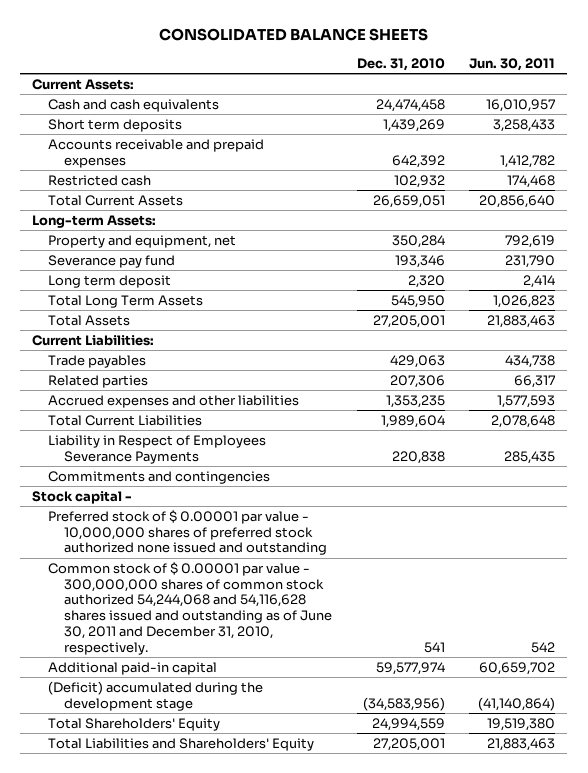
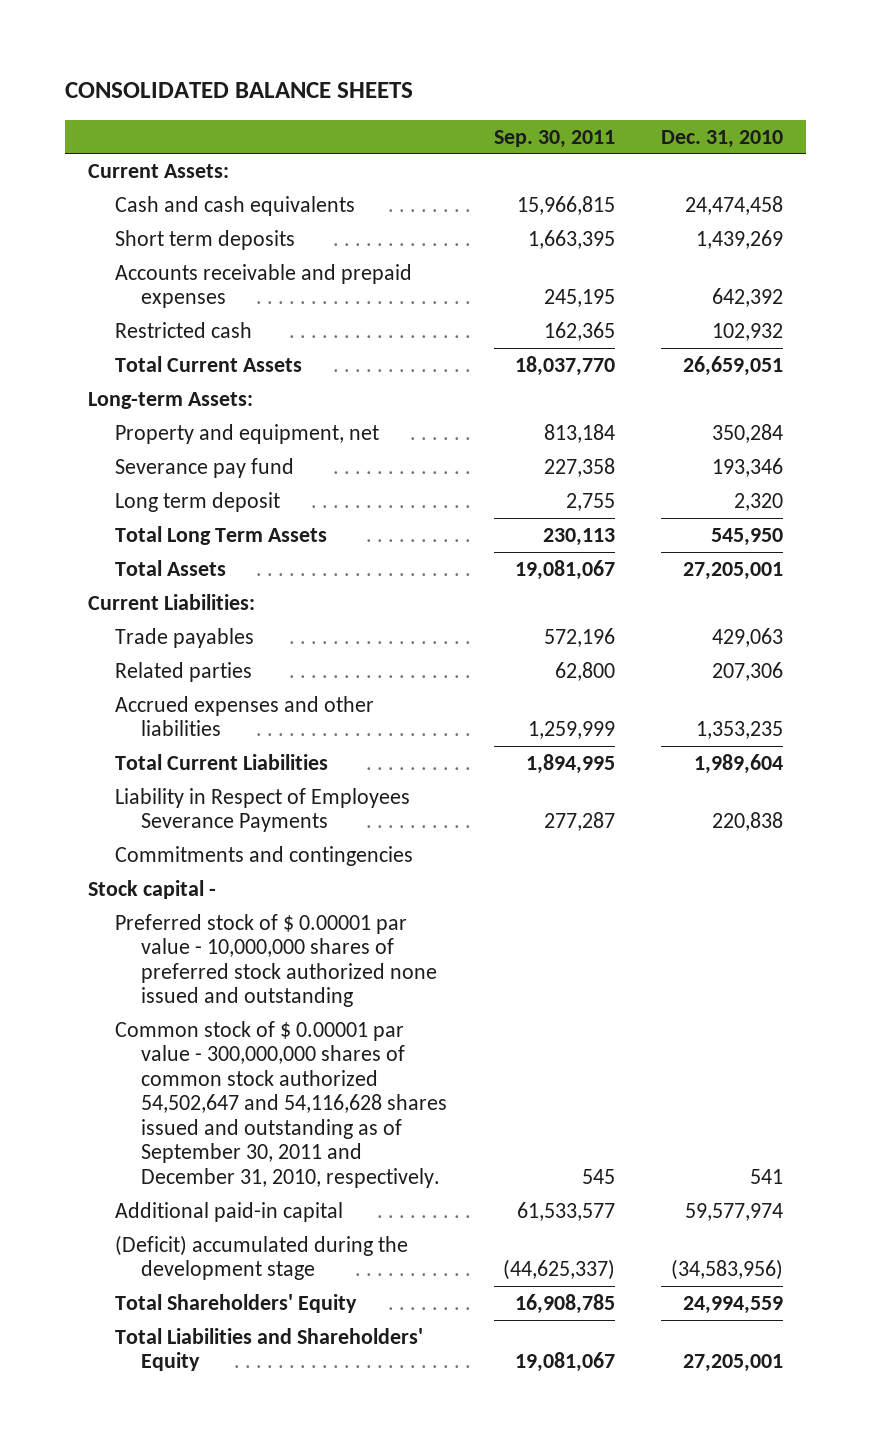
[469,57,556,71] Jun. 30, 2011 -> none
none -> [493,129,615,148] Sep. 30, 2011
[48,561,333,655] Common stock of $ 0.00001 par value - 300,000,000 shares of common stock authorized 54,244,068 and 54,116,628 shares issued and outstanding as of June 30, 2011 and December 31, 2010, respectively. -> [114,1020,448,1189] Common stock of $ 0.00001 par value - 300,000,000 shares of common stock authorized 54,502,647 and 54,116,628 shares issued and outstanding as of September 30, 2011 and December 31, 2010, respectively.

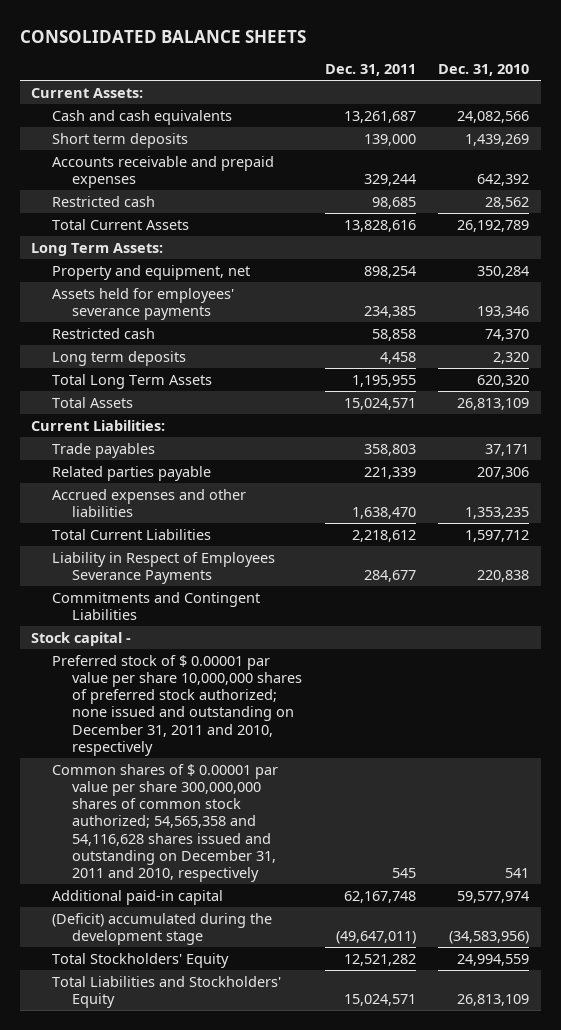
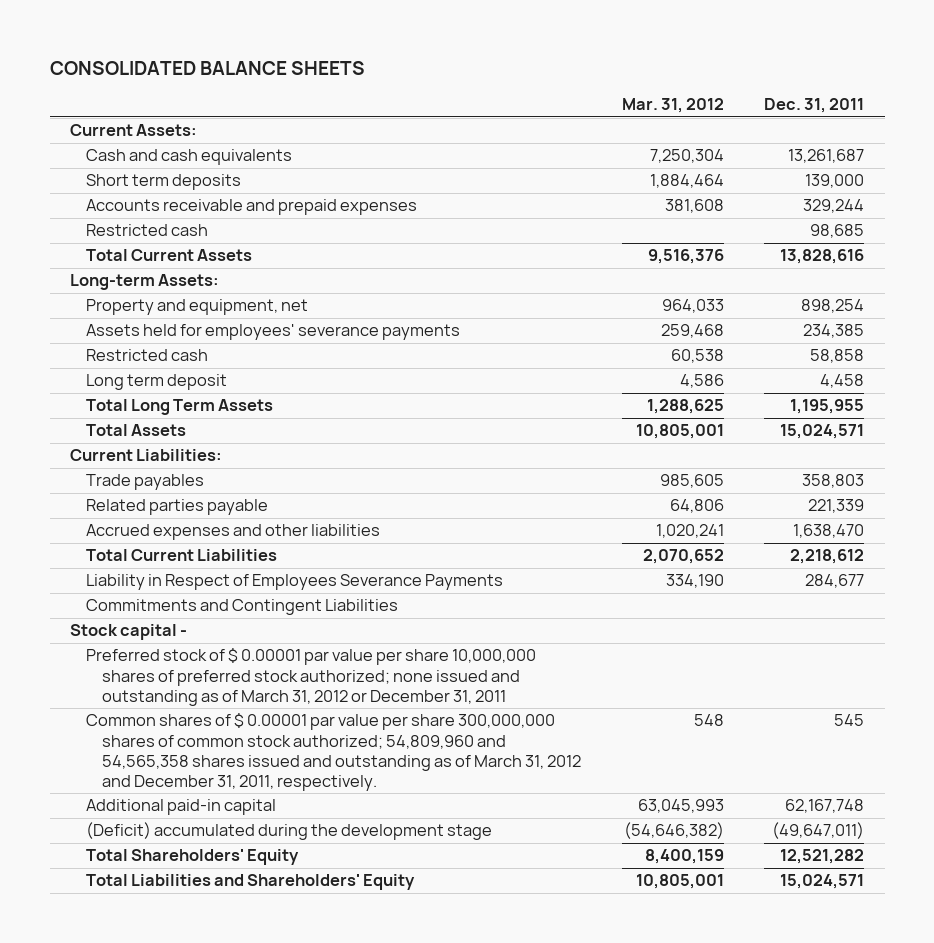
[438,63,530,76] Dec. 31, 2010 -> none
none -> [621,98,724,114] Mar. 31, 2012
[31,242,164,256] Long Term Assets: -> [69,274,219,291] Long-term Assets:
[51,350,186,366] Long term deposits -> [85,374,227,391] Long term deposit
[51,654,302,756] Preferred stock of $ 0.00001 par value per share 10,000,000 shares of preferred stock authorized; none issued and outstanding on December 31, 2011 and 2010, respectively -> [85,648,536,706] Preferred stock of $ 0.00001 par value per share 10,000,000 shares of preferred stock authorized; none issued and outstanding as of March 31, 2012 or December 31, 2011
[51,763,278,883] Common shares of $ 0.00001 par value per share 300,000,000 shares of common stock authorized; 54,565,358 and 54,116,628 shares issued and outstanding on December 31, 2011 and 2010, respectively -> [85,713,581,792] Common shares of $ 0.00001 par value per share 300,000,000 shares of common stock authorized; 54,809,960 and 54,565,358 shares issued and outstanding as of March 31, 2012 and December 31, 2011, respectively.
[51,952,229,968] Total Stockholders' Equity -> [85,849,299,866] Total Shareholders' Equity
[51,975,281,1008] Total Liabilities and Stockholders' Equity -> [85,874,415,891] Total Liabilities and Shareholders' Equity

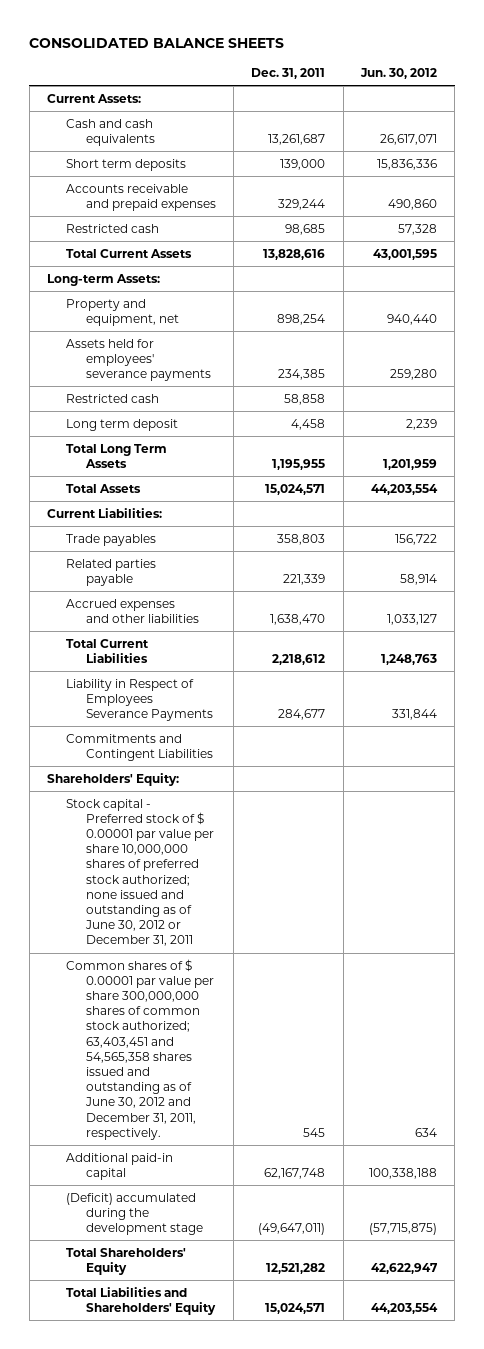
[621,98,724,114] Mar. 31, 2012 -> none
none -> [359,67,437,79] Jun. 30, 2012
[69,624,187,641] Stock capital - -> none
none -> [46,772,179,786] Shareholders' Equity:
[85,648,536,706] Preferred stock of $ 0.00001 par value per share 10,000,000 shares of preferred stock authorized; none issued and outstanding as of March 31, 2012 or December 31, 2011 -> [66,798,214,947] Stock capital - Preferred stock of $ 0.00001 par value per share 10,000,000 shares of preferred stock authorized; none issued and outstanding as of June 30, 2012 or December 31, 2011
[85,713,581,792] Common shares of $ 0.00001 par value per share 300,000,000 shares of common stock authorized; 54,809,960 and 54,565,358 shares issued and outstanding as of March 31, 2012 and December 31, 2011, respectively. -> [66,958,214,1140] Common shares of $ 0.00001 par value per share 300,000,000 shares of common stock authorized; 63,403,451 and 54,565,358 shares issued and outstanding as of June 30, 2012 and December 31, 2011, respectively.

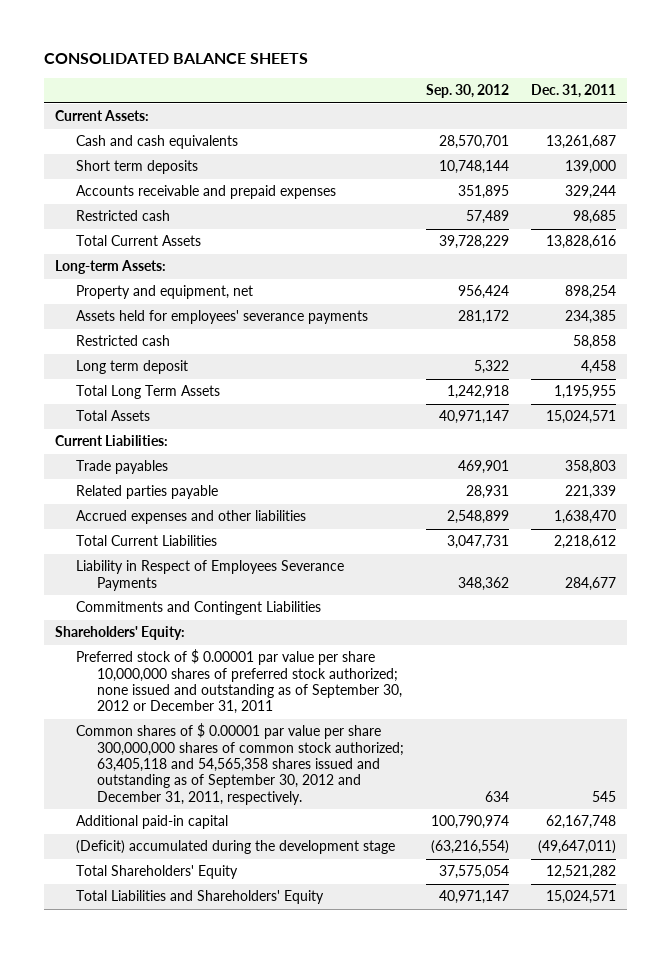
[359,67,437,79] Jun. 30, 2012 -> none
none -> [426,83,510,98] Sep. 30, 2012
[66,798,214,947] Stock capital - Preferred stock of $ 0.00001 par value per share 10,000,000 shares of preferred stock authorized; none issued and outstanding as of June 30, 2012 or December 31, 2011 -> [75,649,403,715] Preferred stock of $ 0.00001 par value per share 10,000,000 shares of preferred stock authorized; none issued and outstanding as of September 30, 2012 or December 31, 2011
[66,958,214,1140] Common shares of $ 0.00001 par value per share 300,000,000 shares of common stock authorized; 63,403,451 and 54,565,358 shares issued and outstanding as of June 30, 2012 and December 31, 2011, respectively. -> [75,723,405,805] Common shares of $ 0.00001 par value per share 300,000,000 shares of common stock authorized; 63,405,118 and 54,565,358 shares issued and outstanding as of September 30, 2012 and December 31, 2011, respectively.

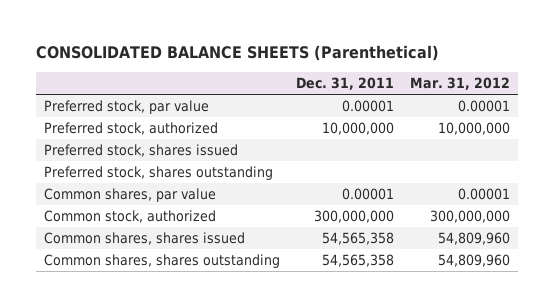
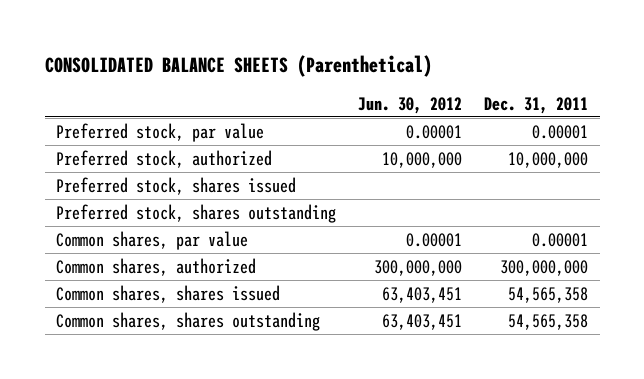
[410,77,511,91] Mar. 31, 2012 -> none
none -> [358,96,463,114] Jun. 30, 2012
[44,210,217,224] Common stock, authorized -> [55,257,256,276] Common shares, authorized

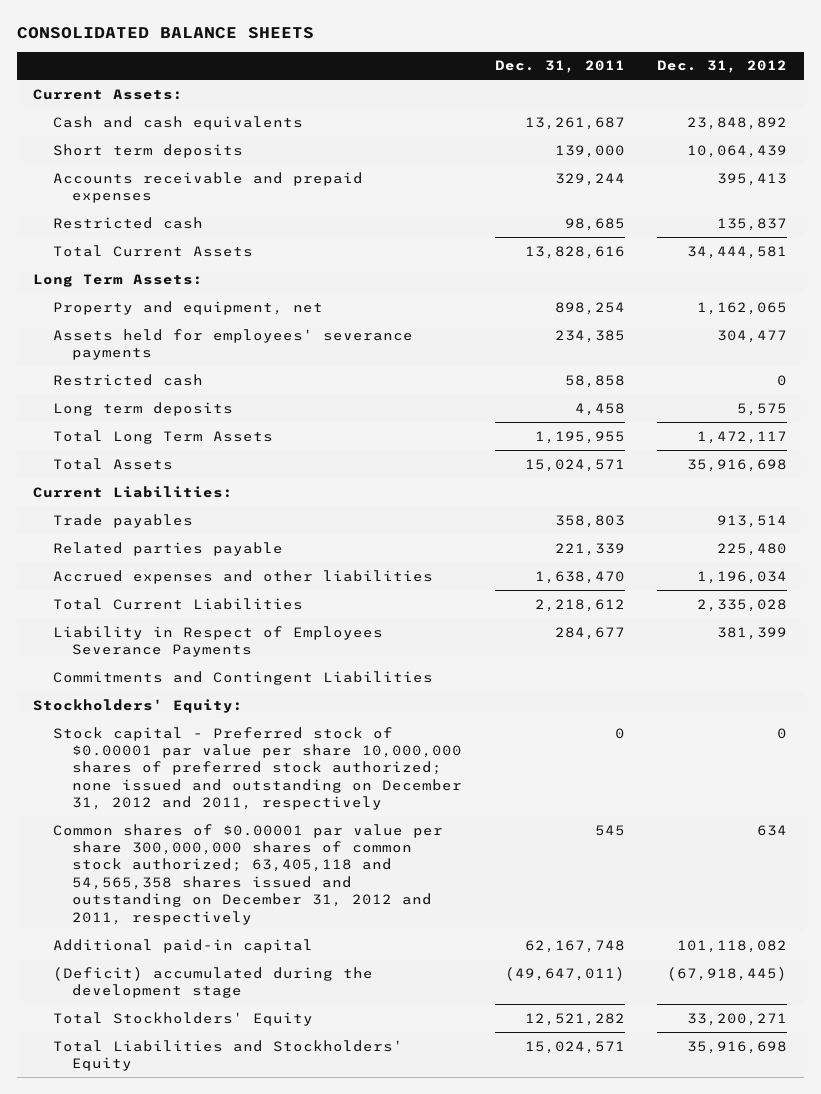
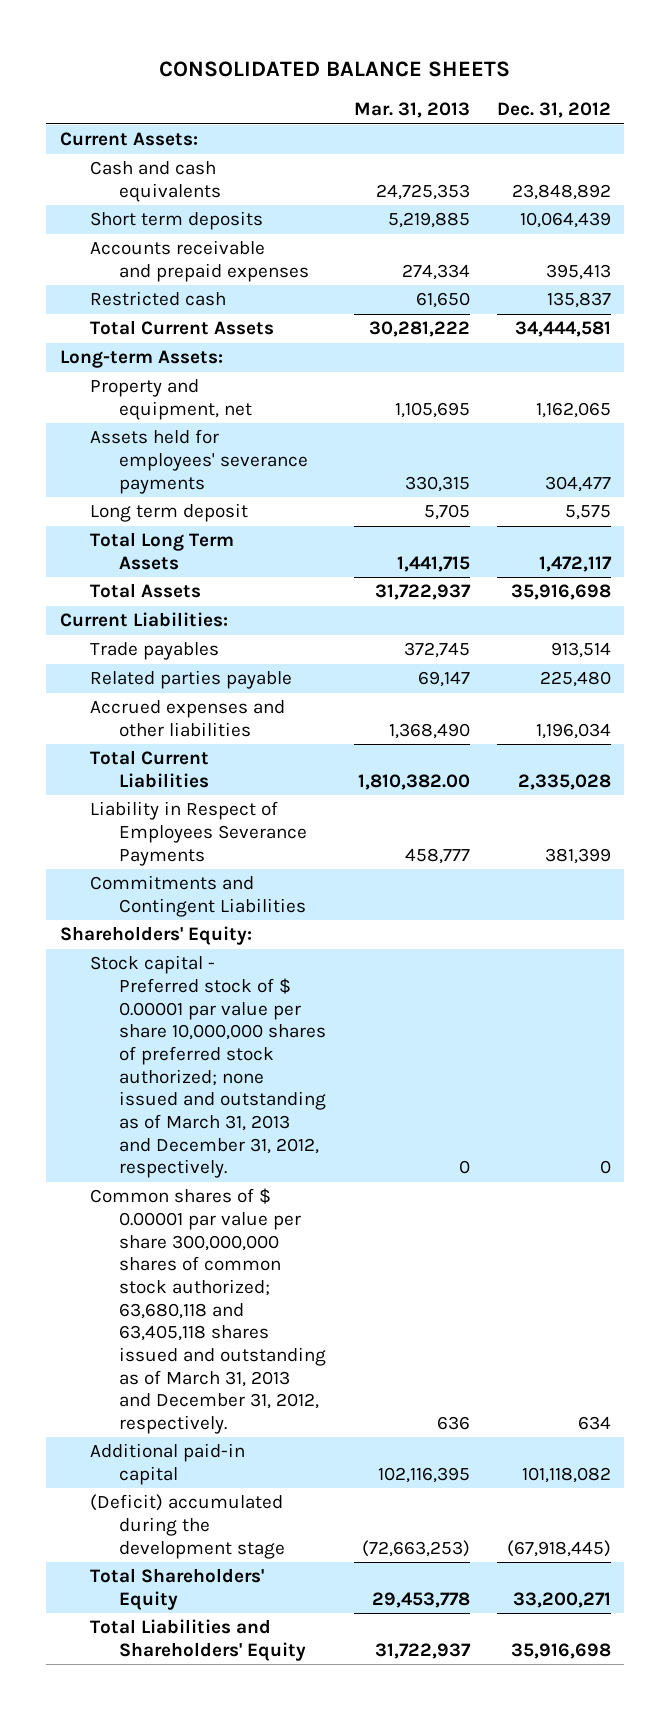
[494,60,625,74] Dec. 31, 2011 -> none
none -> [353,102,470,119] Mar. 31, 2013
[33,273,204,287] Long Term Assets: -> [59,350,223,369] Long-term Assets:
[52,373,203,386] Restricted cash -> none
[52,401,233,416] Long term deposits -> [89,503,248,523] Long term deposit
[33,698,244,713] Stockholders' Equity: -> [59,926,252,946] Shareholders' Equity:
[52,726,462,811] Stock capital - Preferred stock of $0.00001 par value per share 10,000,000 shares of preferred stock authorized; none issued and outstanding on December 31, 2012 and 2011, respectively -> [89,955,327,1179] Stock capital - Preferred stock of $ 0.00001 par value per share 10,000,000 shares of preferred stock authorized; none issued and outstanding as of March 31, 2013 and December 31, 2012, respectively.
[52,823,443,925] Common shares of $0.00001 par value per share 300,000,000 shares of common stock authorized; 63,405,118 and 54,565,358 shares issued and outstanding on December 31, 2012 and 2011, respectively -> [89,1188,327,1434] Common shares of $ 0.00001 par value per share 300,000,000 shares of common stock authorized; 63,680,118 and 63,405,118 shares issued and outstanding as of March 31, 2013 and December 31, 2012, respectively.
[52,1011,313,1026] Total Stockholders' Equity -> [89,1568,264,1611] Total Shareholders' Equity
[52,1039,403,1072] Total Liabilities and Stockholders' Equity -> [89,1619,307,1662] Total Liabilities and Shareholders' Equity

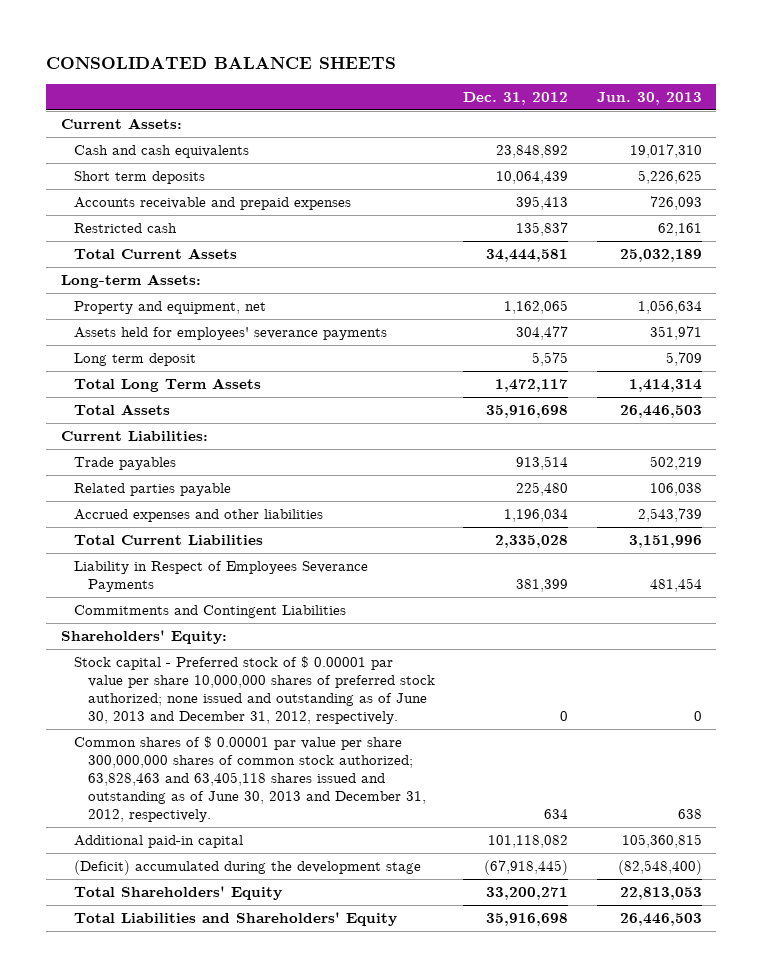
[353,102,470,119] Mar. 31, 2013 -> none
none -> [596,91,702,105] Jun. 30, 2013
[89,955,327,1179] Stock capital - Preferred stock of $ 0.00001 par value per share 10,000,000 shares of preferred stock authorized; none issued and outstanding as of March 31, 2013 and December 31, 2012, respectively. -> [74,656,435,724] Stock capital - Preferred stock of $ 0.00001 par value per share 10,000,000 shares of preferred stock authorized; none issued and outstanding as of June 30, 2013 and December 31, 2012, respectively.
[89,1188,327,1434] Common shares of $ 0.00001 par value per share 300,000,000 shares of common stock authorized; 63,680,118 and 63,405,118 shares issued and outstanding as of March 31, 2013 and December 31, 2012, respectively. -> [74,736,426,822] Common shares of $ 0.00001 par value per share 300,000,000 shares of common stock authorized; 63,828,463 and 63,405,118 shares issued and outstanding as of June 30, 2013 and December 31, 2012, respectively.

